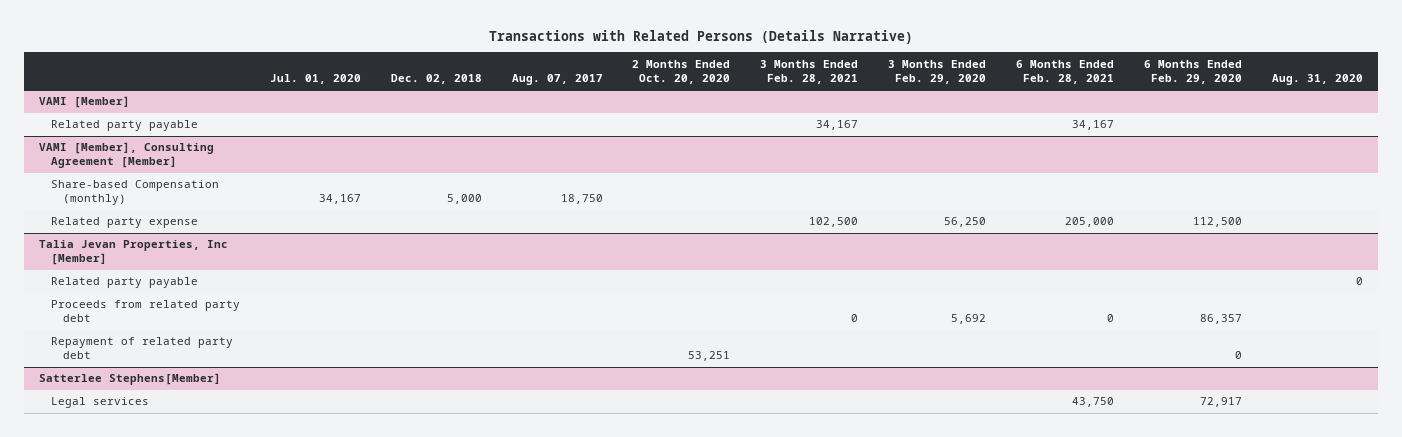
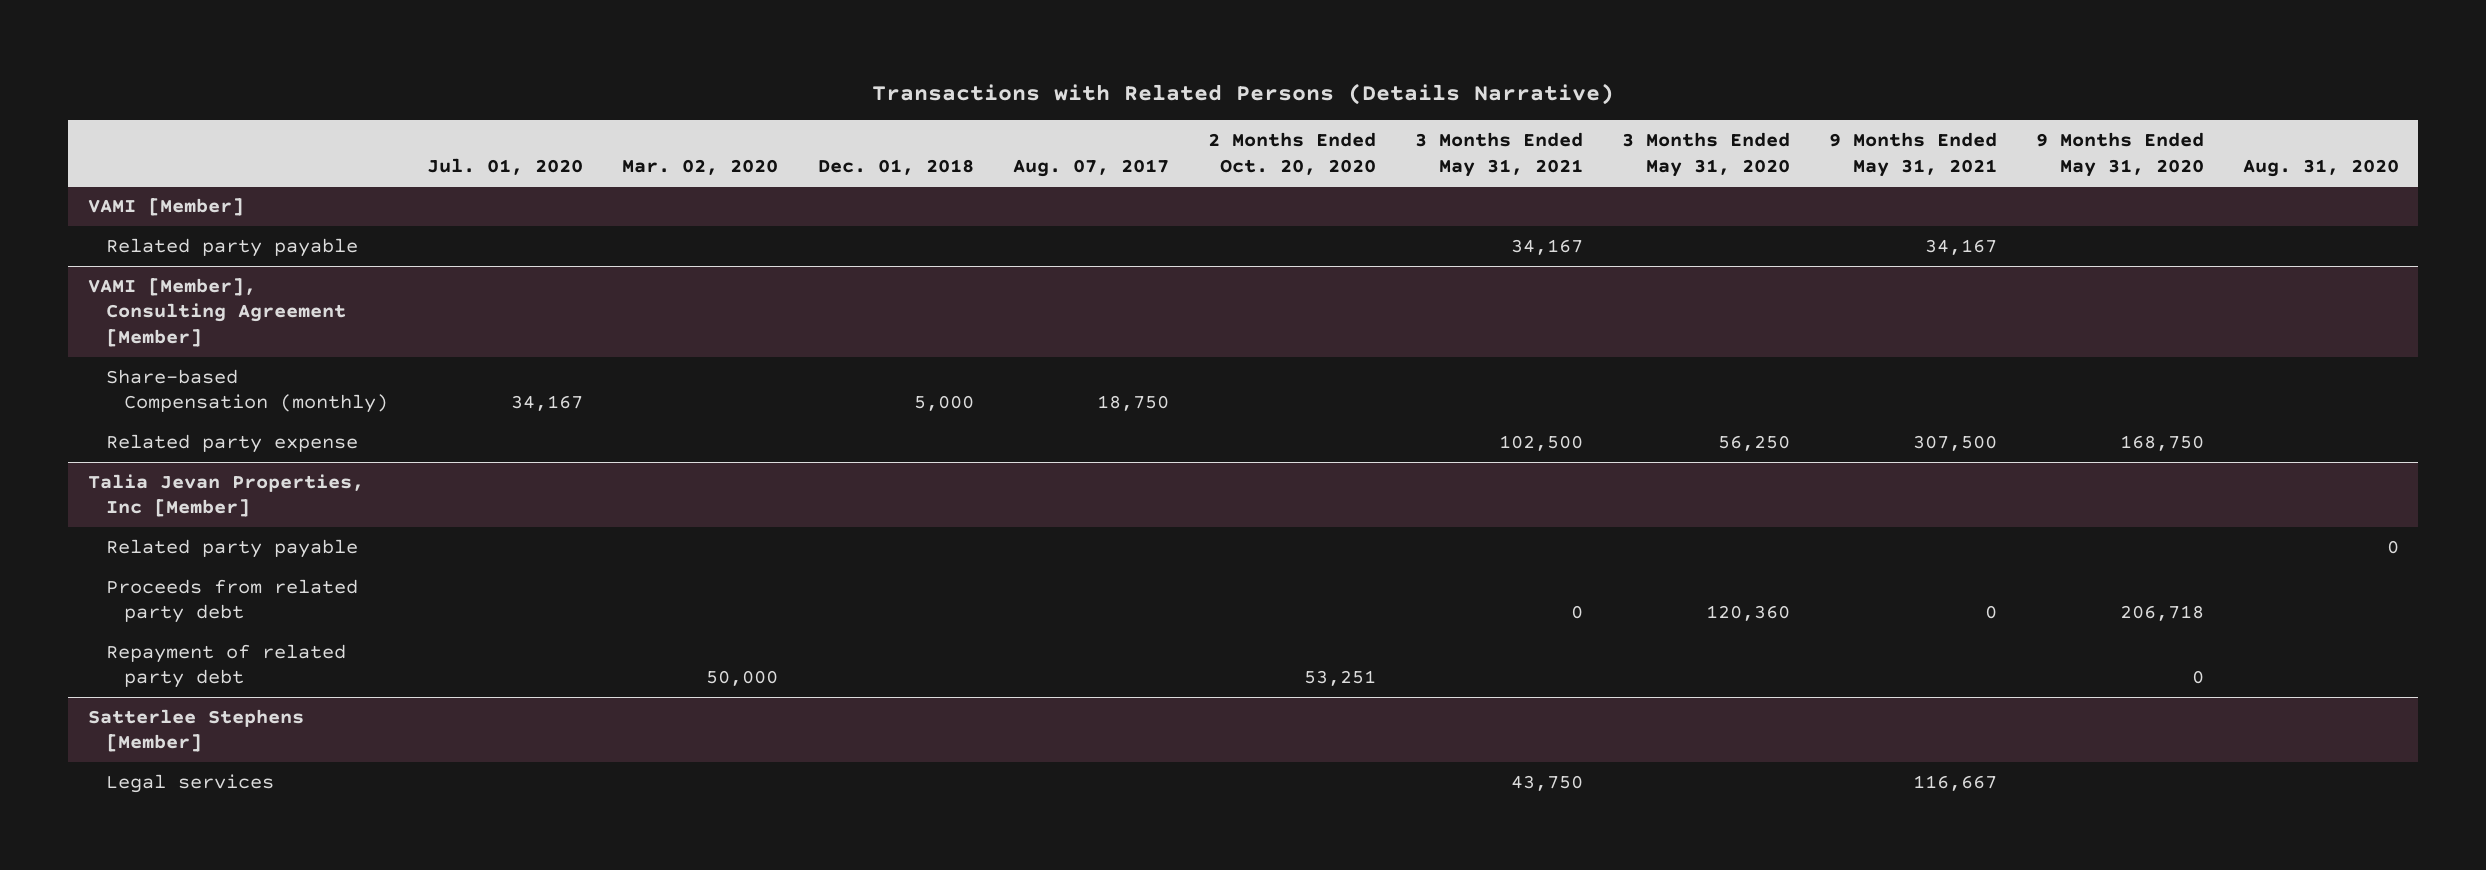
[390,73,482,84] Dec. 02, 2018 -> none
[760,59,859,84] 3 Months Ended Feb. 28, 2021 -> none
[888,59,987,84] 3 Months Ended Feb. 29, 2020 -> none
[1016,59,1115,84] 6 Months Ended Feb. 28, 2021 -> none
[1144,59,1243,84] 6 Months Ended Feb. 29, 2020 -> none
none -> [622,158,779,175] Mar. 02, 2020
none -> [817,158,974,175] Dec. 01, 2018
none -> [1414,131,1583,177] 3 Months Ended May 31, 2021
none -> [1621,131,1790,177] 3 Months Ended May 31, 2020
none -> [1828,131,1997,177] 9 Months Ended May 31, 2021
none -> [2035,131,2204,177] 9 Months Ended May 31, 2020
[38,373,221,386] Satterlee Stephens[Member] -> [87,708,304,753] Satterlee Stephens [Member]

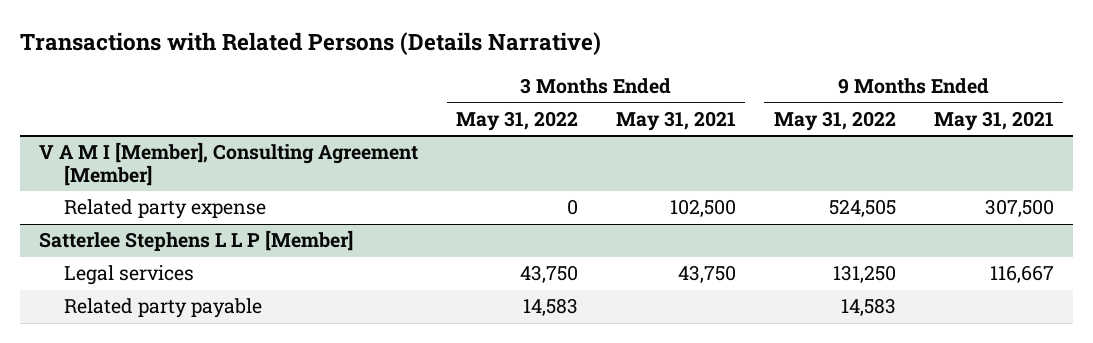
[427,157,584,175] Jul. 01, 2020 -> none
[622,158,779,175] Mar. 02, 2020 -> none
[817,158,974,175] Dec. 01, 2018 -> none
[1012,158,1169,177] Aug. 07, 2017 -> none
[1207,131,1376,175] 2 Months Ended Oct. 20, 2020 -> none
[1621,131,1790,177] 3 Months Ended May 31, 2020 -> none
[2035,131,2204,177] 9 Months Ended May 31, 2020 -> none
[2242,158,2399,177] Aug. 31, 2020 -> none
none -> [456,111,579,132] May 31, 2022
none -> [773,111,896,132] May 31, 2022
[87,197,244,216] VAMI [Member] -> none
[106,237,359,257] Related party payable -> none
[106,368,389,414] Share-based Compensation (monthly) -> none
[87,277,347,348] VAMI [Member], Consulting Agreement [Member] -> [39,142,419,186] V A M I [Member], Consulting Agreement [Member]
[87,473,364,518] Talia Jevan Properties, Inc [Member] -> none
[106,538,359,558] Related party payable -> none
[106,578,359,624] Proceeds from related party debt -> none
[106,643,347,689] Repayment of related party debt -> none
[87,708,304,753] Satterlee Stephens [Member] -> [39,230,354,252] Satterlee Stephens L L P [Member]
none -> [63,298,262,319] Related party payable

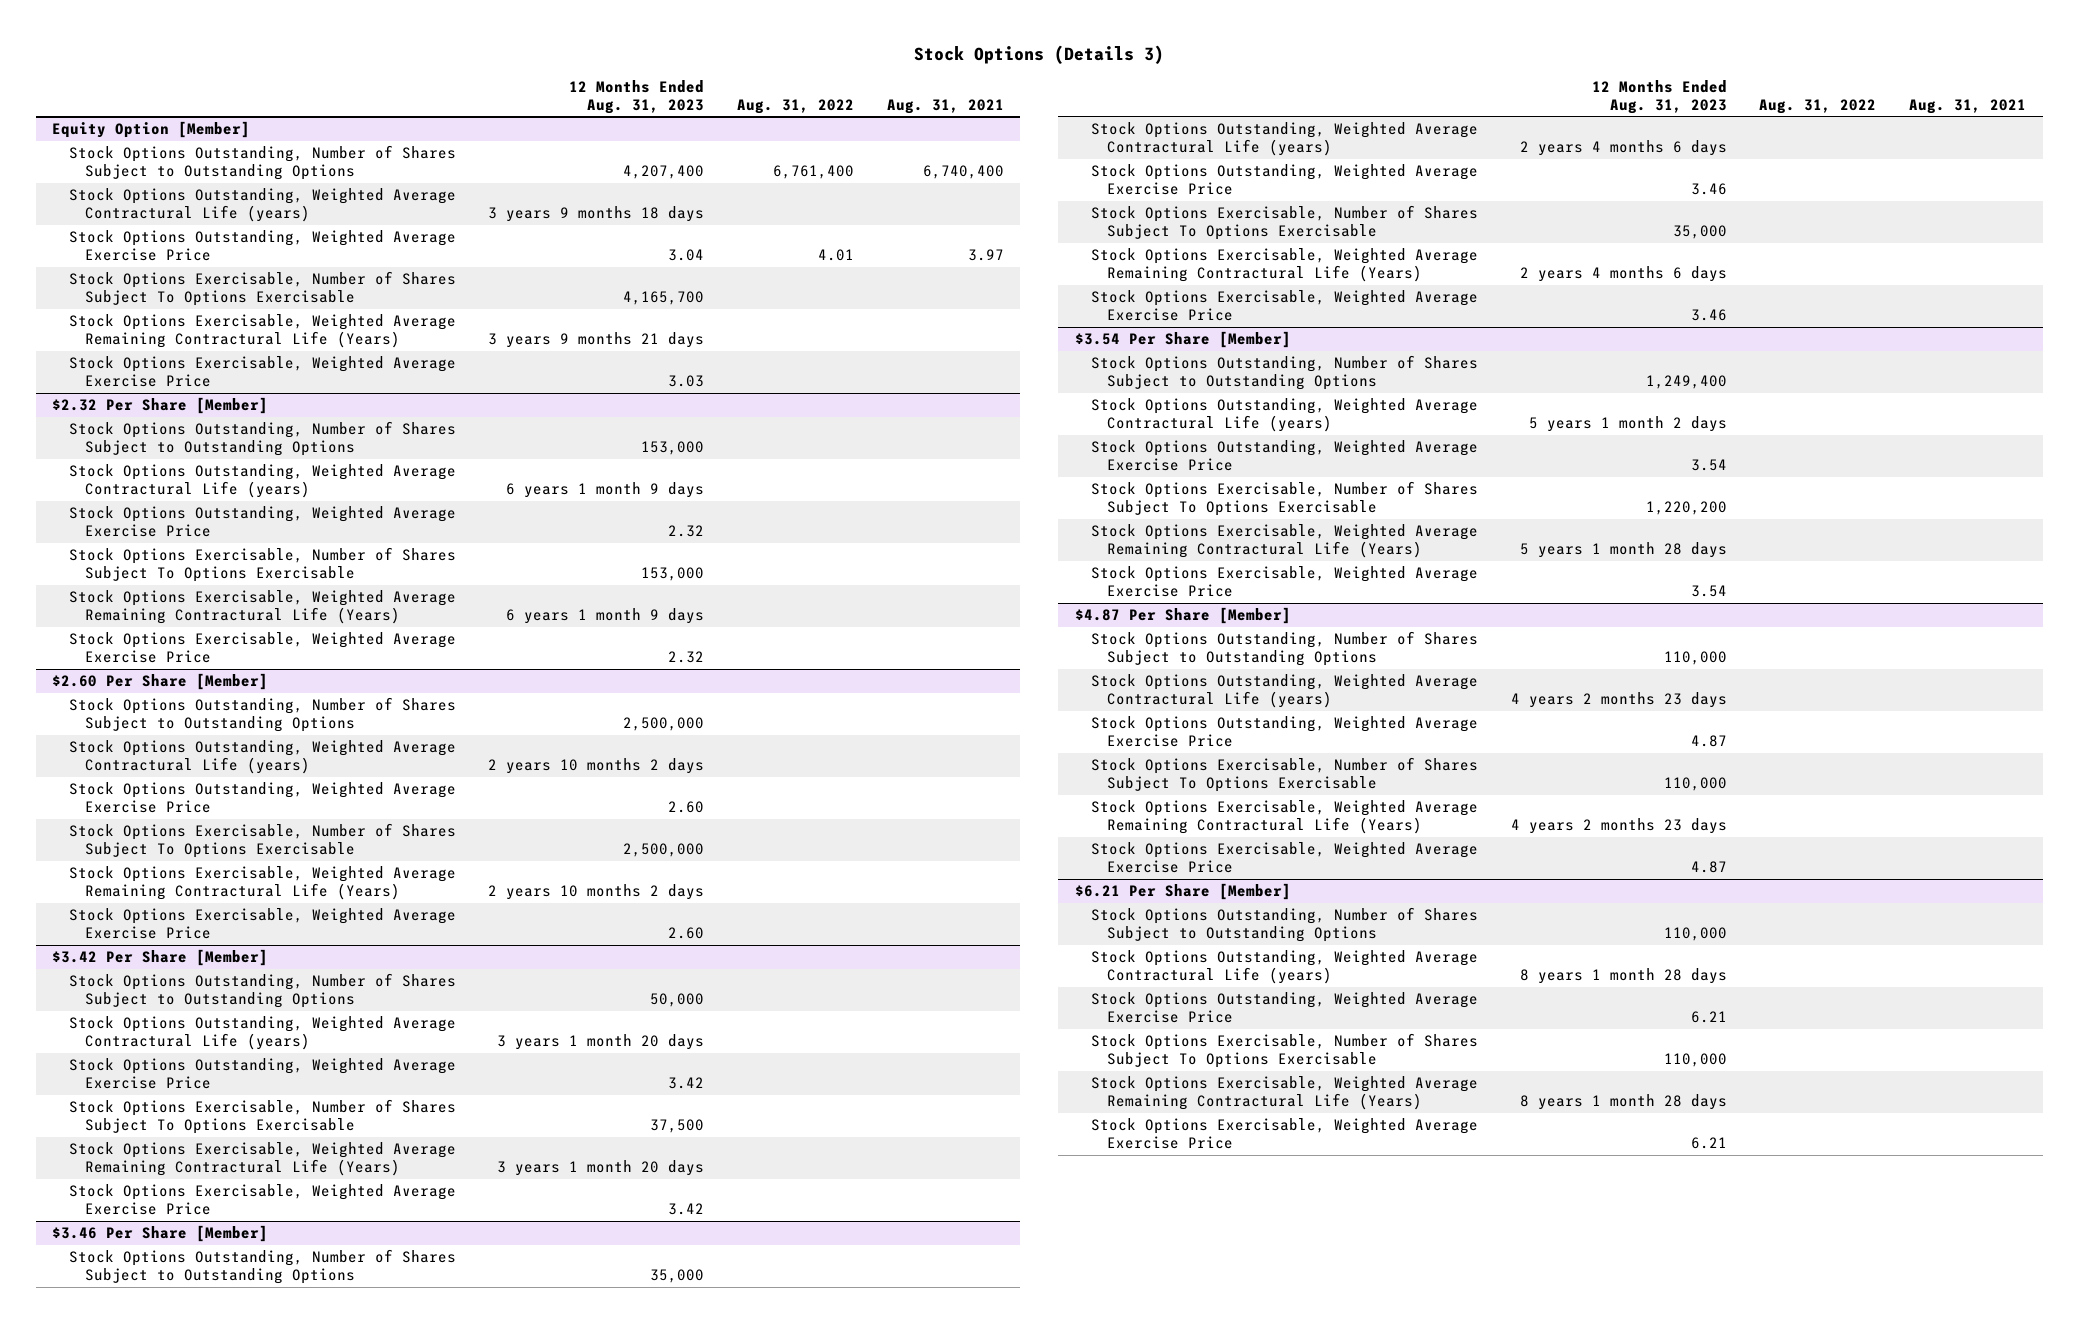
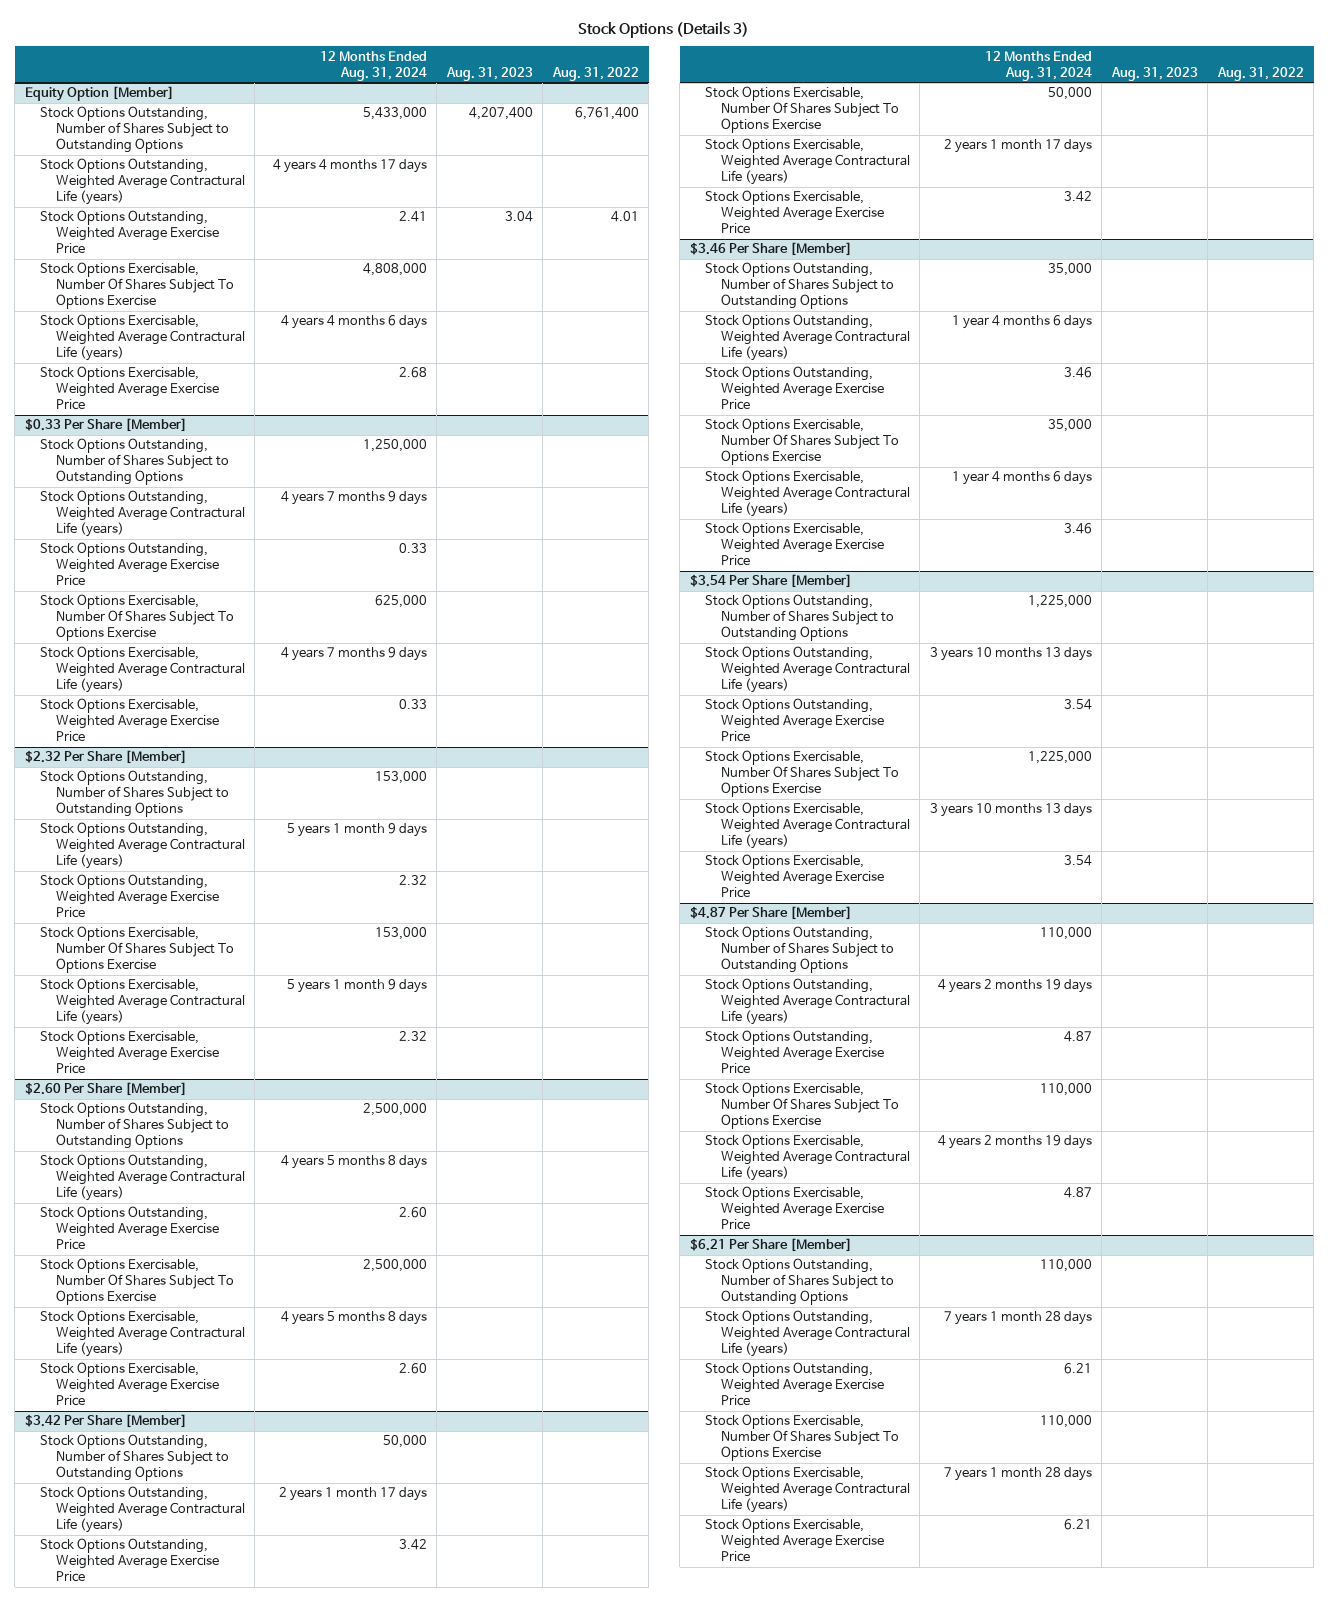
[569,80,705,114] 12 Months Ended Aug. 31, 2023 -> none
[886,98,1004,114] Aug. 31, 2021 -> none
none -> [319,50,427,81] 12 Months Ended Aug. 31, 2024
none -> [445,66,533,81] Aug. 31, 2023
[68,271,456,306] Stock Options Exercisable, Number of Shares Subject To Options Exercisable -> [40,262,234,310] Stock Options Exercisable, Number Of Shares Subject To Options Exercise
[68,314,456,348] Stock Options Exercisable, Weighted Average Remaining Contractural Life (Years) -> [40,314,245,362] Stock Options Exercisable, Weighted Average Contractural Life (years)
none -> [24,418,187,433] $0.33 Per Share [Member]
none -> [40,438,229,486] Stock Options Outstanding, Number of Shares Subject to Outstanding Options
none -> [40,490,245,538] Stock Options Outstanding, Weighted Average Contractural Life (years)
none -> [40,542,219,587] Stock Options Outstanding, Weighted Average Exercise Price
none -> [40,594,234,642] Stock Options Exercisable, Number Of Shares Subject To Options Exercise
none -> [40,646,245,694] Stock Options Exercisable, Weighted Average Contractural Life (years)
none -> [40,698,219,743] Stock Options Exercisable, Weighted Average Exercise Price
[68,547,456,582] Stock Options Exercisable, Number of Shares Subject To Options Exercisable -> [40,926,234,974] Stock Options Exercisable, Number Of Shares Subject To Options Exercise
[68,590,456,624] Stock Options Exercisable, Weighted Average Remaining Contractural Life (Years) -> [40,978,245,1026] Stock Options Exercisable, Weighted Average Contractural Life (years)
[68,823,456,858] Stock Options Exercisable, Number of Shares Subject To Options Exercisable -> [40,1258,234,1306] Stock Options Exercisable, Number Of Shares Subject To Options Exercise
[68,866,456,900] Stock Options Exercisable, Weighted Average Remaining Contractural Life (Years) -> [40,1310,245,1358] Stock Options Exercisable, Weighted Average Contractural Life (years)
[68,1099,456,1134] Stock Options Exercisable, Number of Shares Subject To Options Exercisable -> [705,86,899,134] Stock Options Exercisable, Number Of Shares Subject To Options Exercise
[68,1142,456,1176] Stock Options Exercisable, Weighted Average Remaining Contractural Life (Years) -> [705,138,910,186] Stock Options Exercisable, Weighted Average Contractural Life (years)
[1090,205,1478,240] Stock Options Exercisable, Number of Shares Subject To Options Exercisable -> [705,418,899,466] Stock Options Exercisable, Number Of Shares Subject To Options Exercise
[1090,248,1478,282] Stock Options Exercisable, Weighted Average Remaining Contractural Life (Years) -> [705,470,910,518] Stock Options Exercisable, Weighted Average Contractural Life (years)
[1090,481,1478,516] Stock Options Exercisable, Number of Shares Subject To Options Exercisable -> [705,750,899,798] Stock Options Exercisable, Number Of Shares Subject To Options Exercise
[1090,524,1478,558] Stock Options Exercisable, Weighted Average Remaining Contractural Life (Years) -> [705,802,910,850] Stock Options Exercisable, Weighted Average Contractural Life (years)
[1090,757,1478,792] Stock Options Exercisable, Number of Shares Subject To Options Exercisable -> [705,1082,899,1130] Stock Options Exercisable, Number Of Shares Subject To Options Exercise
[1090,800,1478,834] Stock Options Exercisable, Weighted Average Remaining Contractural Life (Years) -> [705,1134,910,1182] Stock Options Exercisable, Weighted Average Contractural Life (years)
[1090,1033,1478,1068] Stock Options Exercisable, Number of Shares Subject To Options Exercisable -> [705,1414,899,1462] Stock Options Exercisable, Number Of Shares Subject To Options Exercise
[1090,1076,1478,1110] Stock Options Exercisable, Weighted Average Remaining Contractural Life (Years) -> [705,1466,910,1514] Stock Options Exercisable, Weighted Average Contractural Life (years)

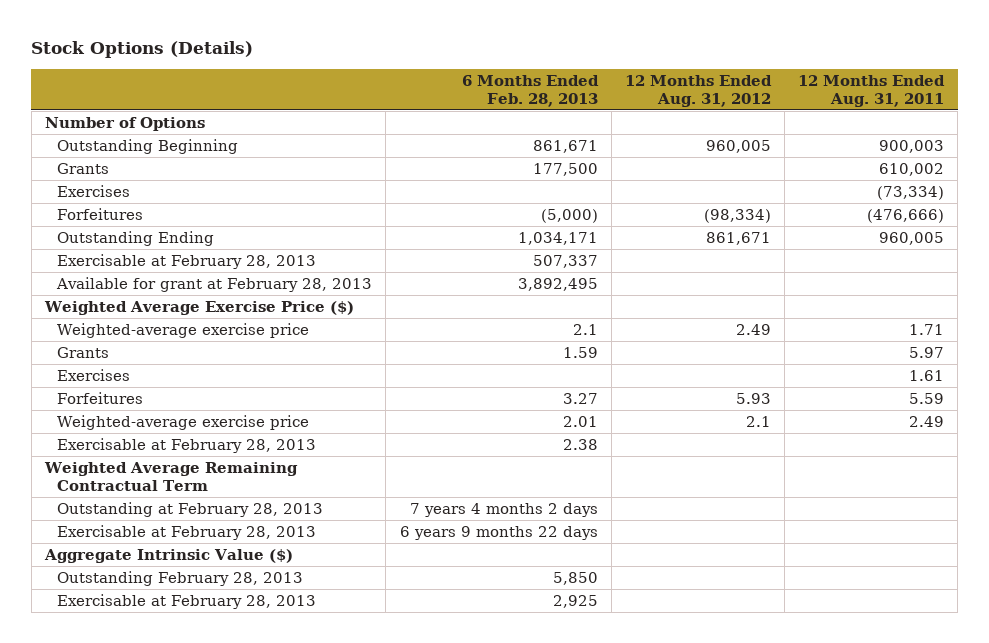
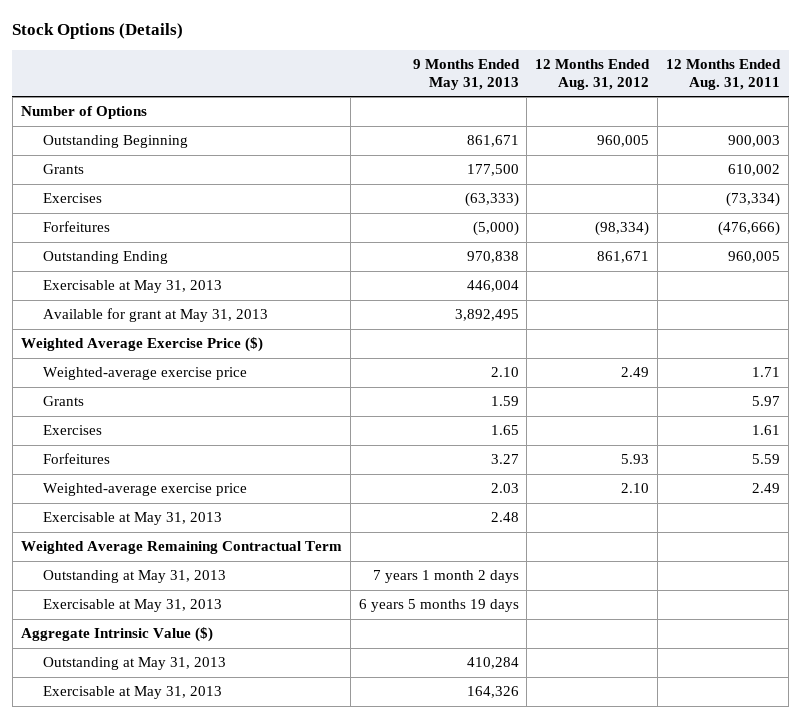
[461,74,599,107] 6 Months Ended Feb. 28, 2013 -> none
none -> [412,59,520,90] 9 Months Ended May 31, 2013
[57,254,317,270] Exercisable at February 28, 2013 -> [43,280,223,294] Exercisable at May 31, 2013
[56,277,373,293] Available for grant at February 28, 2013 -> [43,308,269,323] Available for grant at May 31, 2013
[745,416,771,428] 2.1 -> [621,483,650,494] 2.10
[57,438,317,454] Exercisable at February 28, 2013 -> [43,512,223,526] Exercisable at May 31, 2013
[57,502,324,518] Outstanding at February 28, 2013 -> [43,570,227,584] Outstanding at May 31, 2013
[57,525,317,541] Exercisable at February 28, 2013 -> [43,599,223,613] Exercisable at May 31, 2013
[57,571,304,587] Outstanding February 28, 2013 -> [43,657,227,671] Outstanding at May 31, 2013
[57,594,317,610] Exercisable at February 28, 2013 -> [43,686,223,700] Exercisable at May 31, 2013

